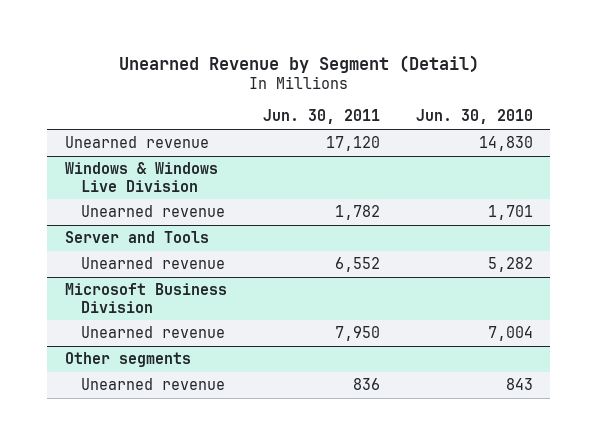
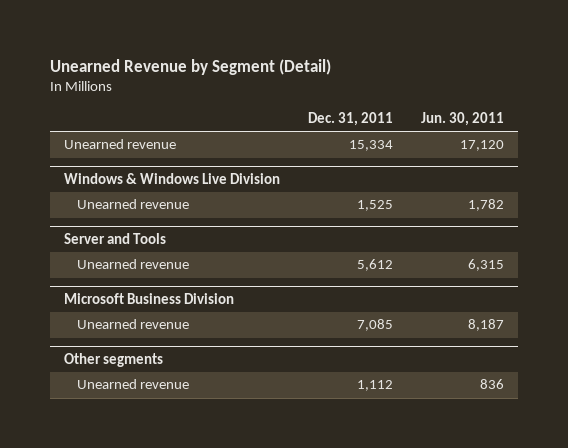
[415,109,533,125] Jun. 30, 2010 -> none
none -> [307,112,393,127] Dec. 31, 2011
[334,257,380,273] 6,552 -> [468,259,505,272] 6,315
[334,326,380,342] 7,950 -> [468,319,505,332] 8,187

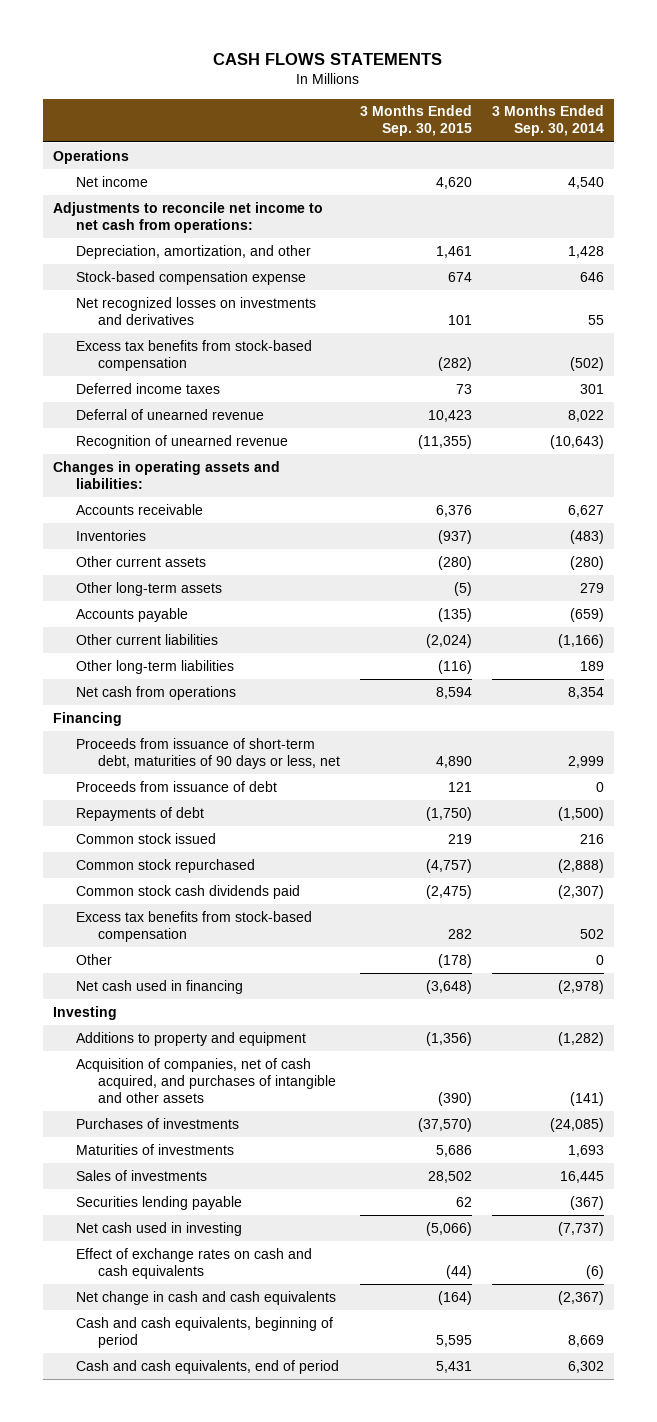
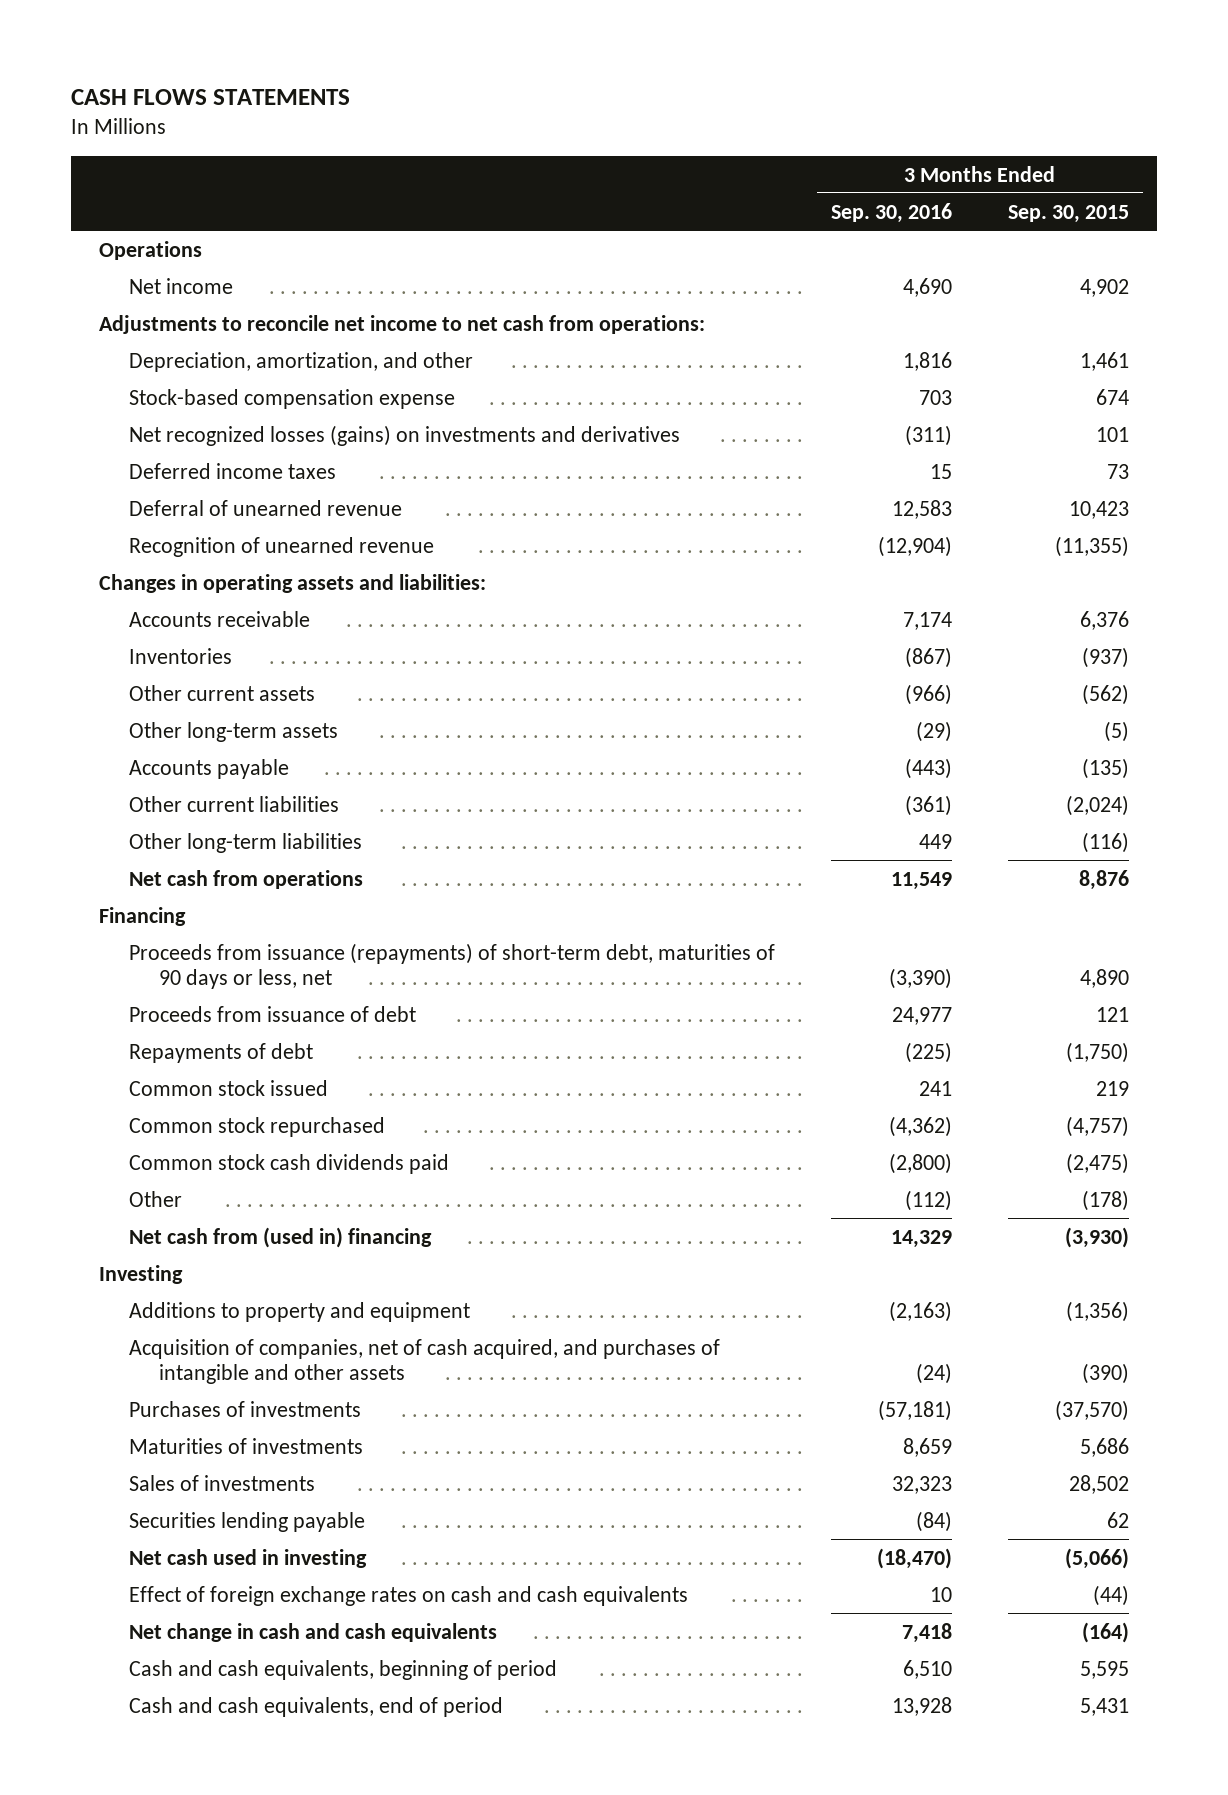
[491,105,604,137] 3 Months Ended Sep. 30, 2014 -> none
none -> [831,202,953,223] Sep. 30, 2016
[436,176,473,189] 4,620 -> [1080,278,1130,297] 4,902
[75,339,312,371] Excess tax benefits from stock-based compensation -> none
[75,296,316,325] Net recognized losses on investments and derivatives -> [129,424,681,446] Net recognized losses (gains) on investments and derivatives
[438,555,473,570] (280) -> [1082,683,1130,705] (562)
[436,686,473,699] 8,594 -> [1079,869,1130,890] 8,876
[75,737,341,769] Proceeds from issuance of short-term debt, maturities of 90 days or less, net -> [129,942,776,989] Proceeds from issuance (repayments) of short-term debt, maturities of 90 days or less, net
[75,910,312,942] Excess tax benefits from stock-based compensation -> none
[75,979,243,994] Net cash used in financing -> [129,1226,433,1248] Net cash from (used in) financing
[426,979,473,994] (3,648) -> [1065,1226,1130,1248] (3,930)
[75,1247,312,1279] Effect of exchange rates on cash and cash equivalents -> [129,1585,689,1606] Effect of foreign exchange rates on cash and cash equivalents

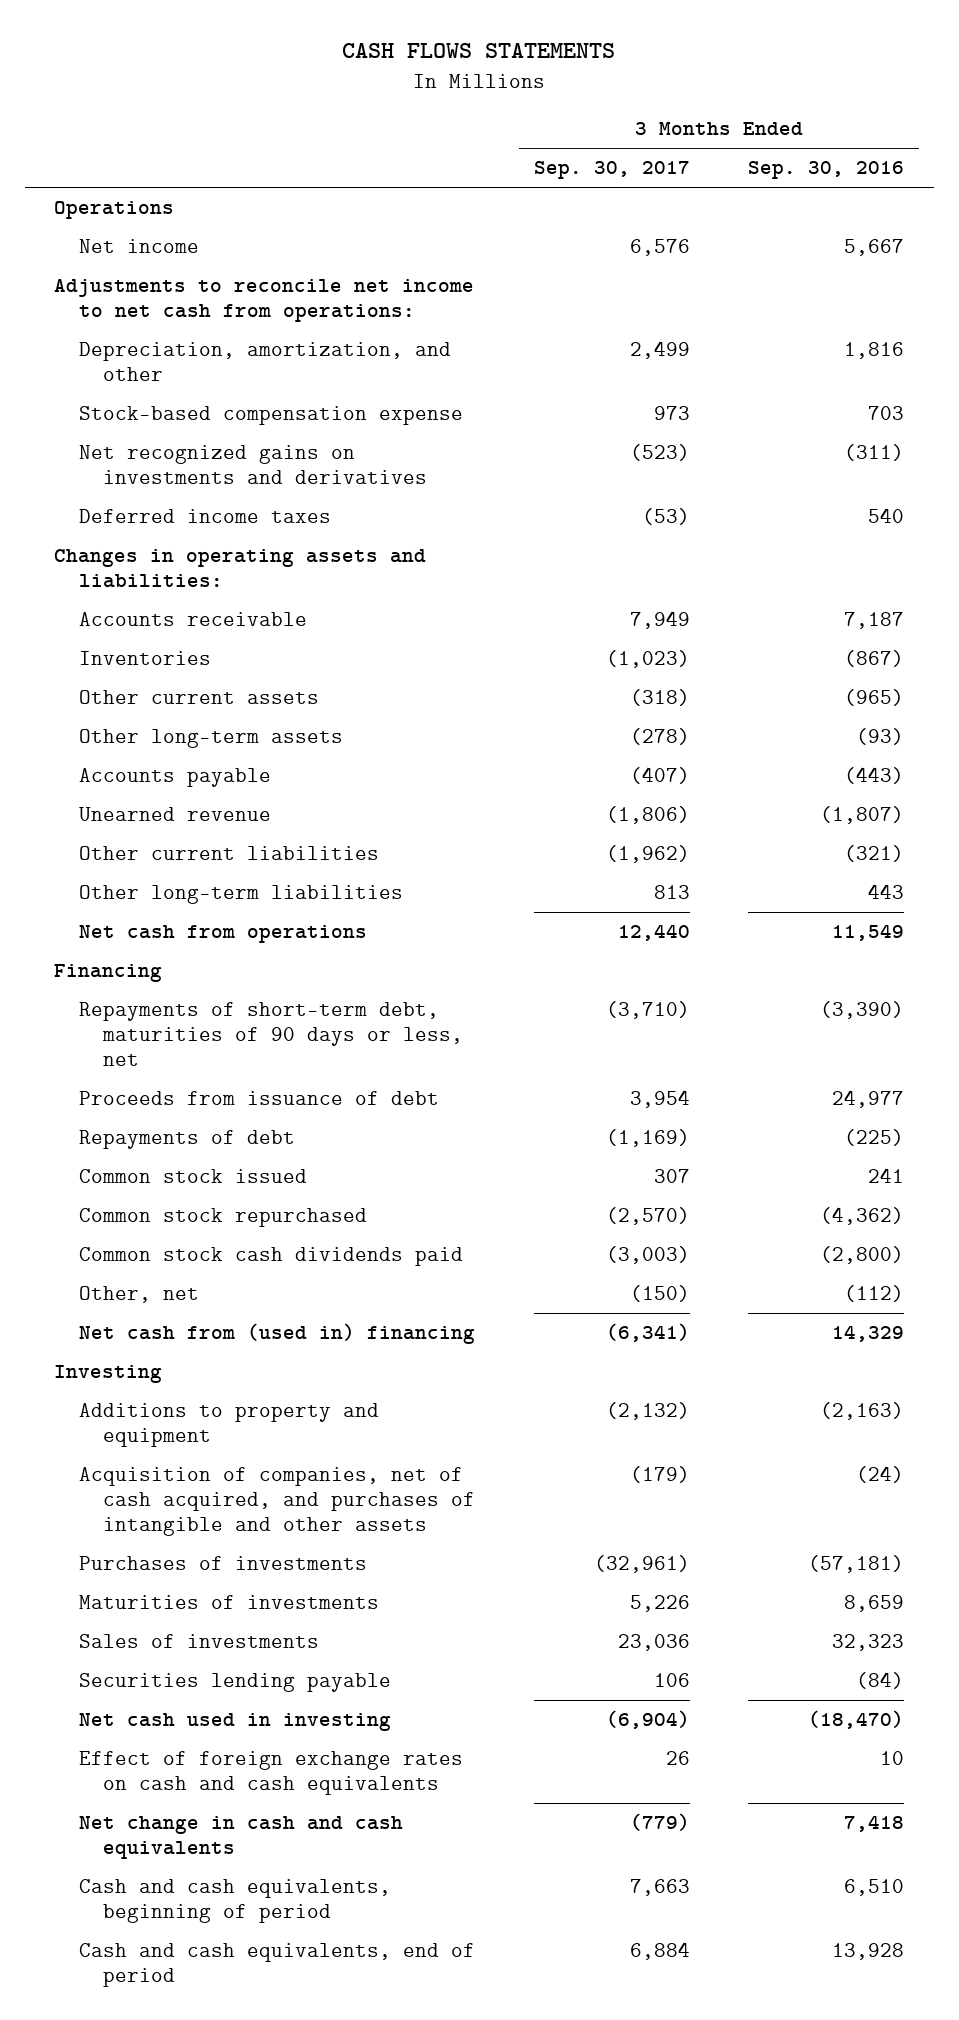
[1008,204,1130,223] Sep. 30, 2015 -> none
none -> [533,161,690,180] Sep. 30, 2017
[903,277,953,297] 4,690 -> [844,239,905,257] 5,667
[129,499,403,516] Deferral of unearned revenue -> none
[129,536,435,557] Recognition of unearned revenue -> none
[129,424,681,446] Net recognized losses (gains) on investments and derivatives -> [78,445,428,485] Net recognized gains on investments and derivatives
[930,463,953,479] 15 -> [868,508,905,524] 540
[903,611,953,630] 7,174 -> [844,612,905,630] 7,187
[905,683,953,705] (966) -> [844,689,905,707] (965)
[916,720,953,742] (29) -> [856,728,905,746] (93)
none -> [78,807,271,822] Unearned revenue
[905,794,953,816] (361) -> [844,845,905,863] (321)
[919,833,953,849] 449 -> [868,884,905,900] 443
[129,942,776,989] Proceeds from issuance (repayments) of short-term debt, maturities of 90 days or less, net -> [78,1002,464,1067] Repayments of short-term debt, maturities of 90 days or less, net
[129,1190,183,1207] Other -> [78,1286,199,1304] Other, net

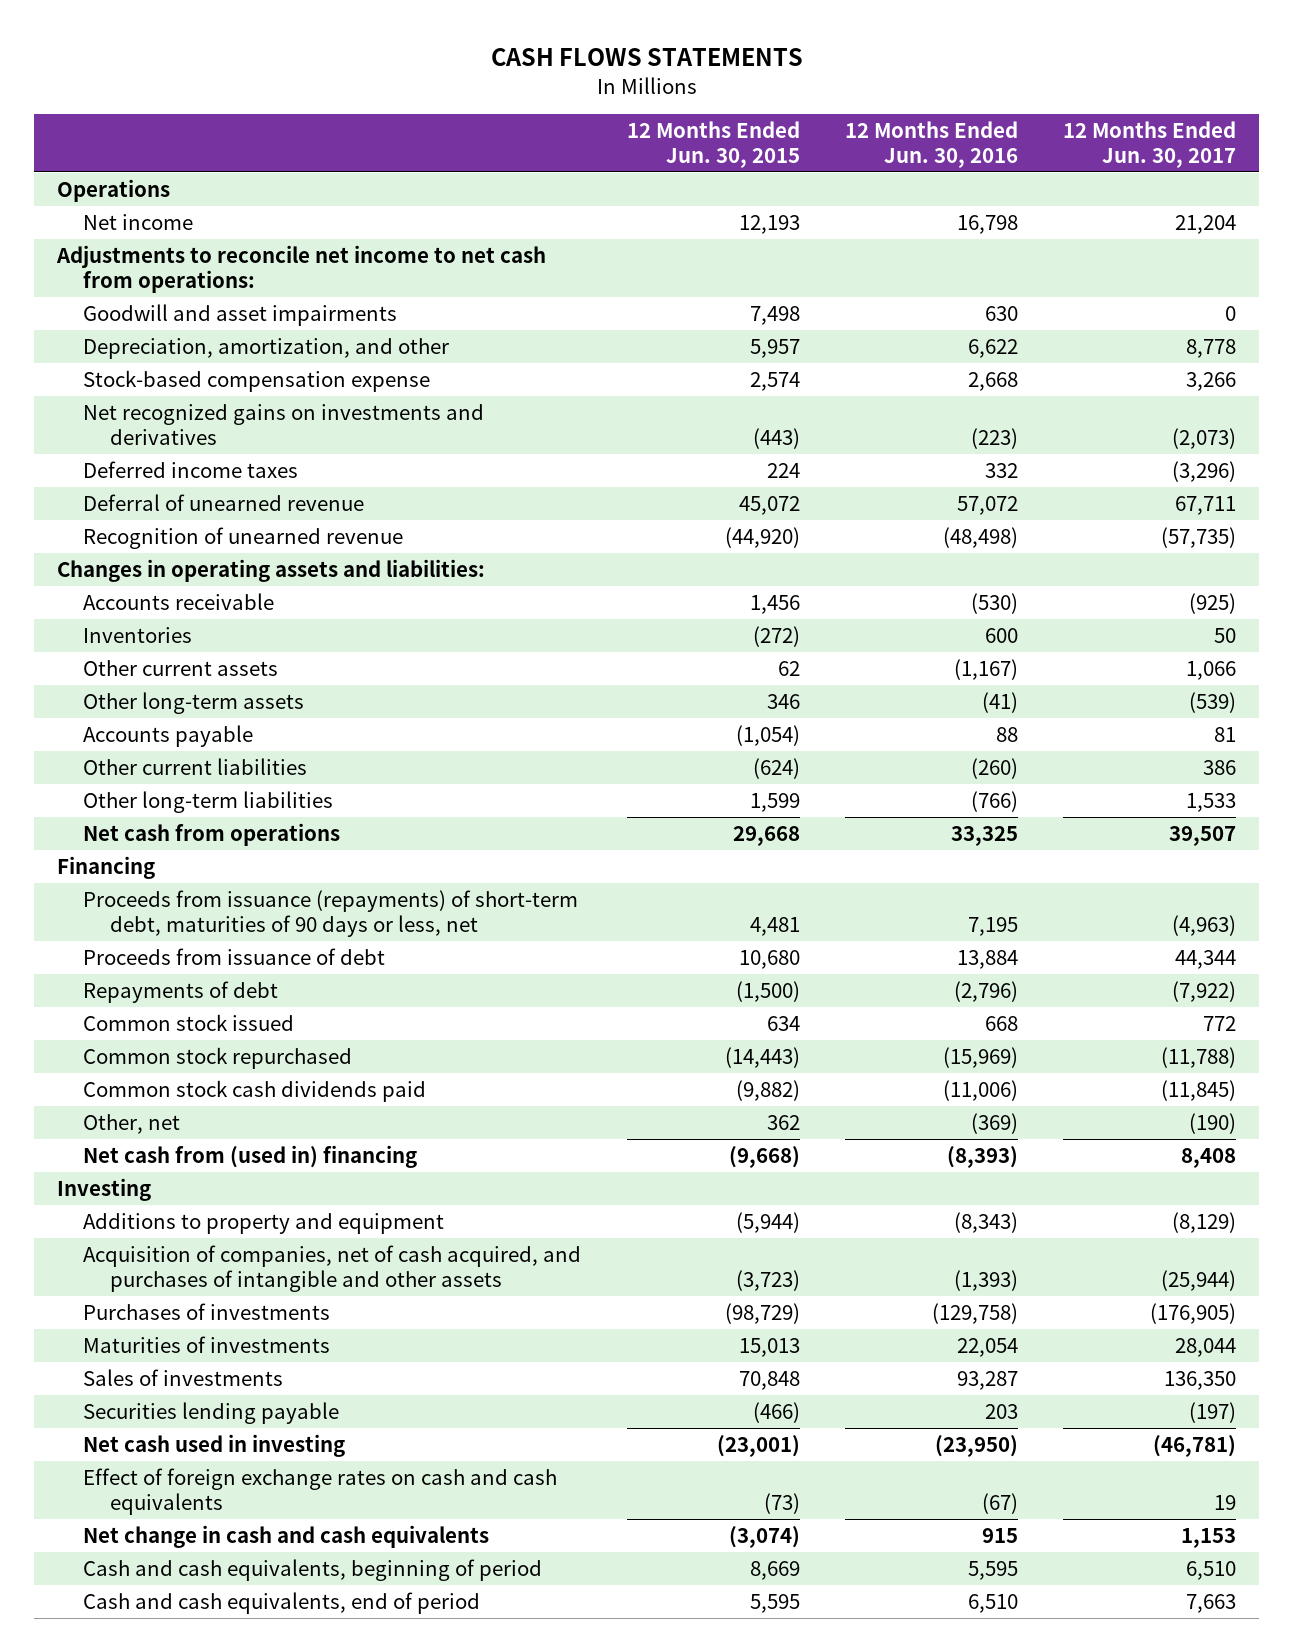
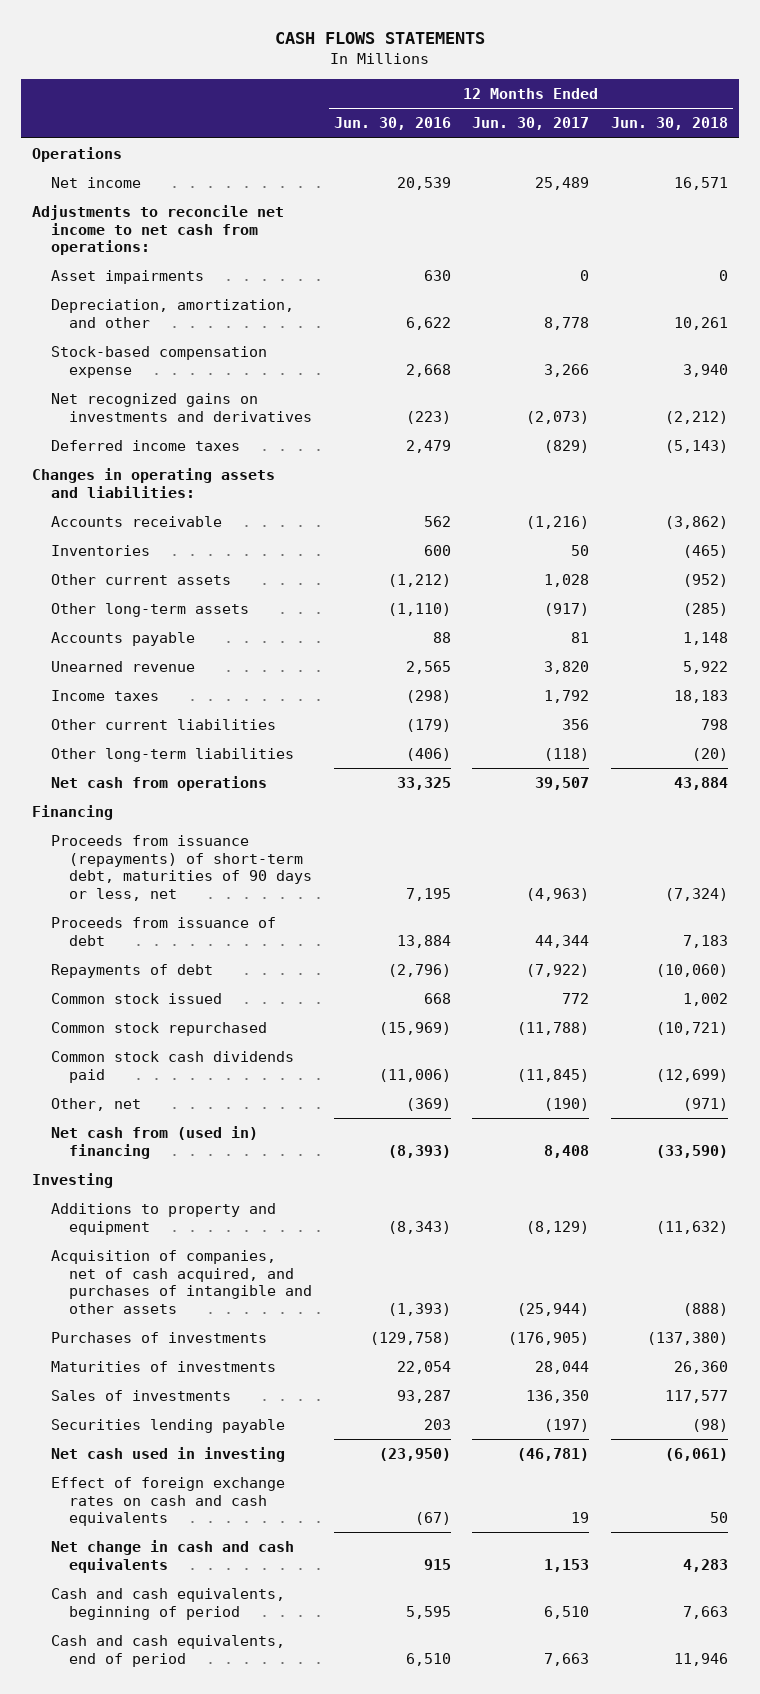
[626,121,800,168] 12 Months Ended Jun. 30, 2015 -> none
none -> [611,117,729,131] Jun. 30, 2018
[956,215,1018,235] 16,798 -> [396,177,451,191] 20,539
[1175,215,1237,235] 21,204 -> [535,177,590,191] 25,489
[83,304,398,327] Goodwill and asset impairments -> [50,270,204,285] Asset impairments
[83,494,365,512] Deferral of unearned revenue -> none
[83,527,404,550] Recognition of unearned revenue -> none
[984,463,1018,479] 332 -> [405,440,451,454] 2,479
[1172,461,1237,483] (3,296) -> [544,440,590,454] (829)
[970,593,1018,615] (530) -> [423,516,451,528] 562
[1189,593,1237,615] (925) -> [526,516,590,530] (1,216)
[953,659,1018,681] (1,167) -> [387,574,451,588] (1,212)
[1186,661,1237,681] 1,066 -> [544,574,590,588] 1,028
[981,692,1018,714] (41) -> [387,603,451,617] (1,110)
[1189,692,1237,714] (539) -> [544,603,590,617] (917)
none -> [50,661,195,673] Unearned revenue
none -> [50,690,159,702] Income taxes
[970,758,1018,780] (260) -> [405,719,451,733] (179)
[1203,760,1237,776] 386 -> [562,719,590,731] 356
[970,791,1018,813] (766) -> [405,748,451,762] (406)
[1186,793,1237,813] 1,533 -> [544,748,590,762] (118)

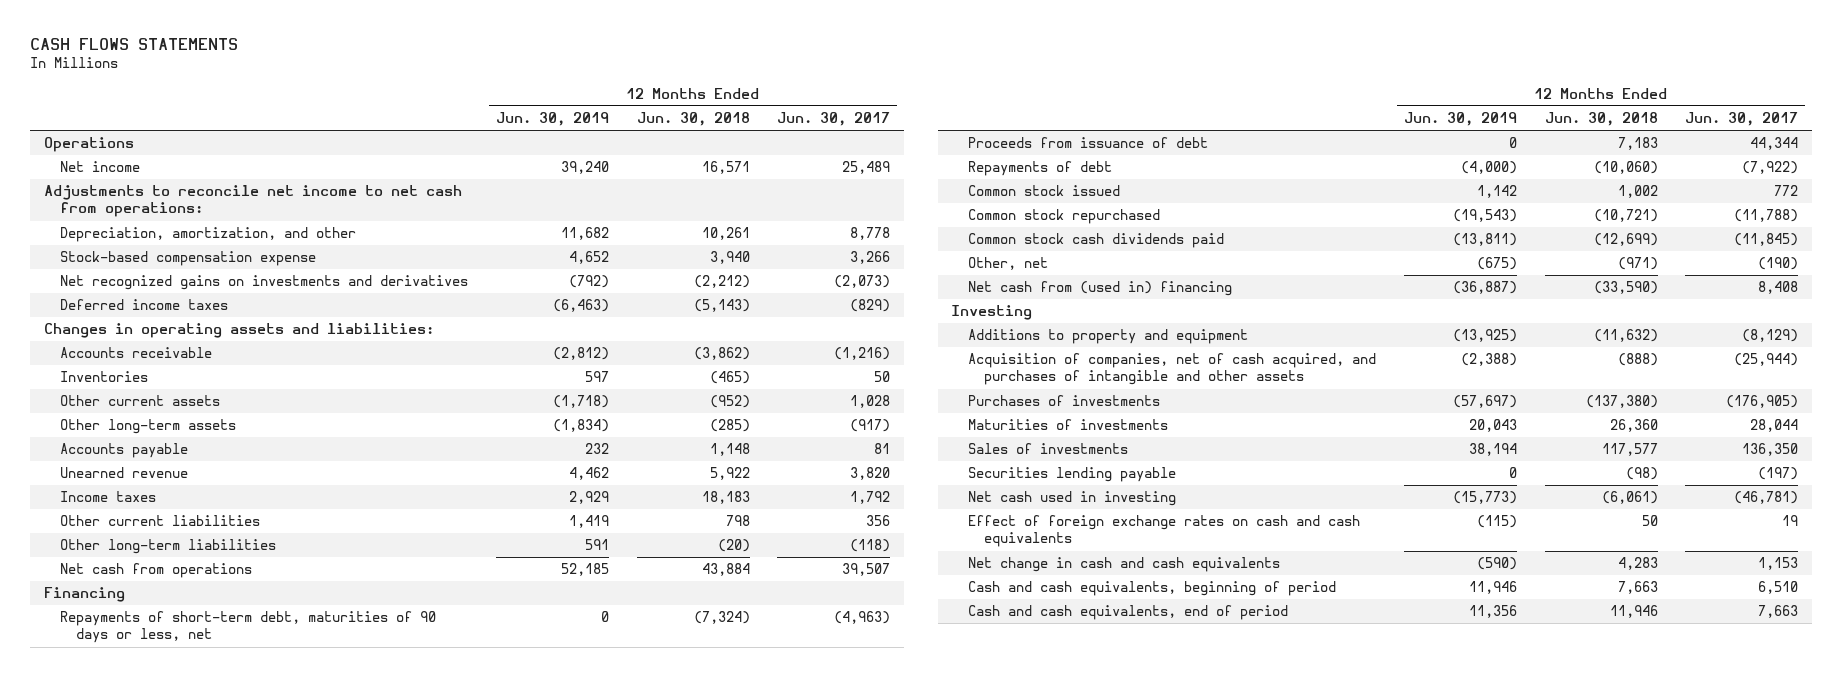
[333,117,451,131] Jun. 30, 2016 -> none
none -> [495,111,609,126] Jun. 30, 2019
[50,270,204,285] Asset impairments -> none
[50,835,313,901] Proceeds from issuance (repayments) of short-term debt, maturities of 90 days or less, net -> [60,611,437,644] Repayments of short-term debt, maturities of 90 days or less, net

